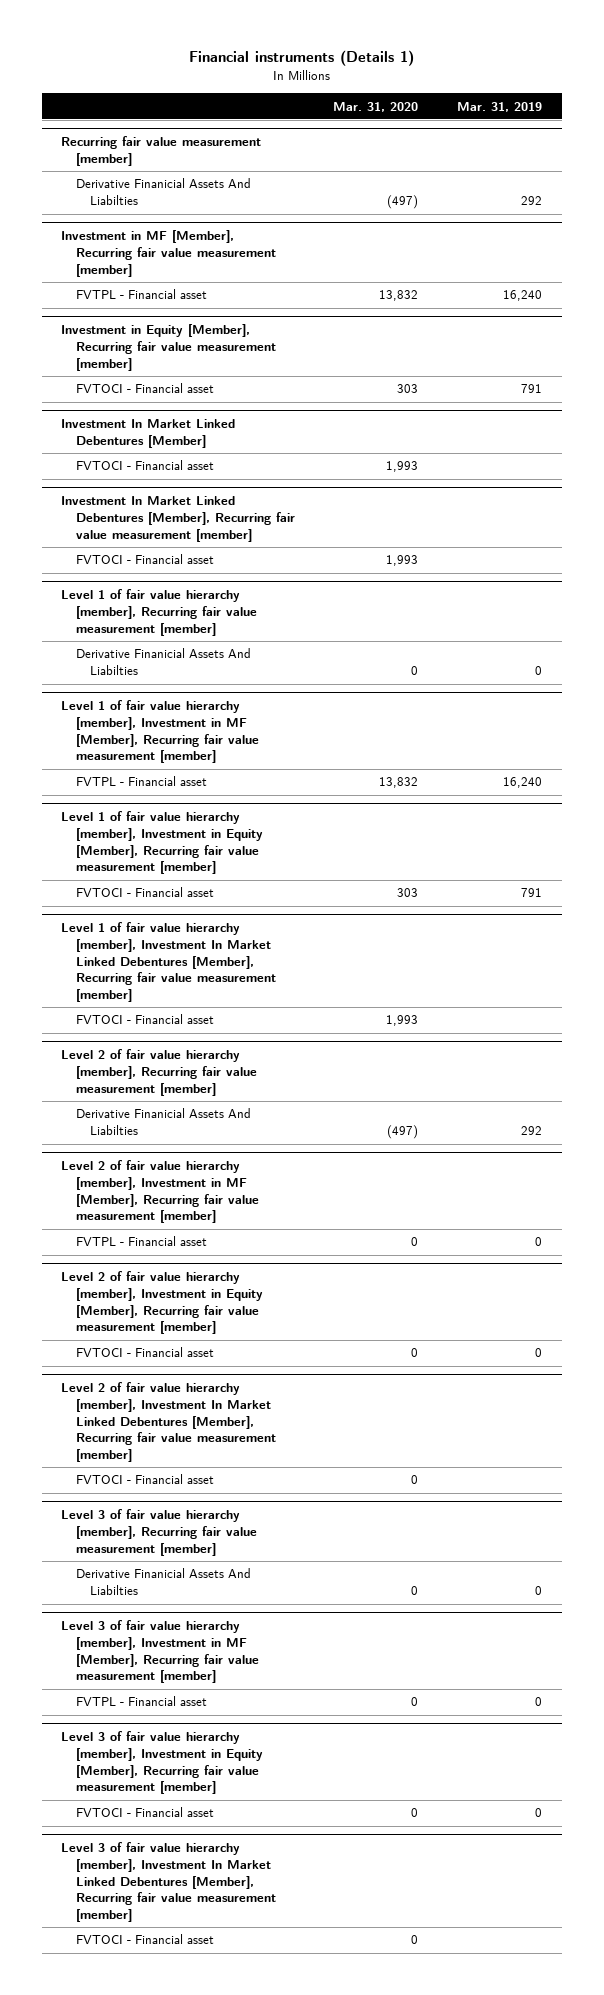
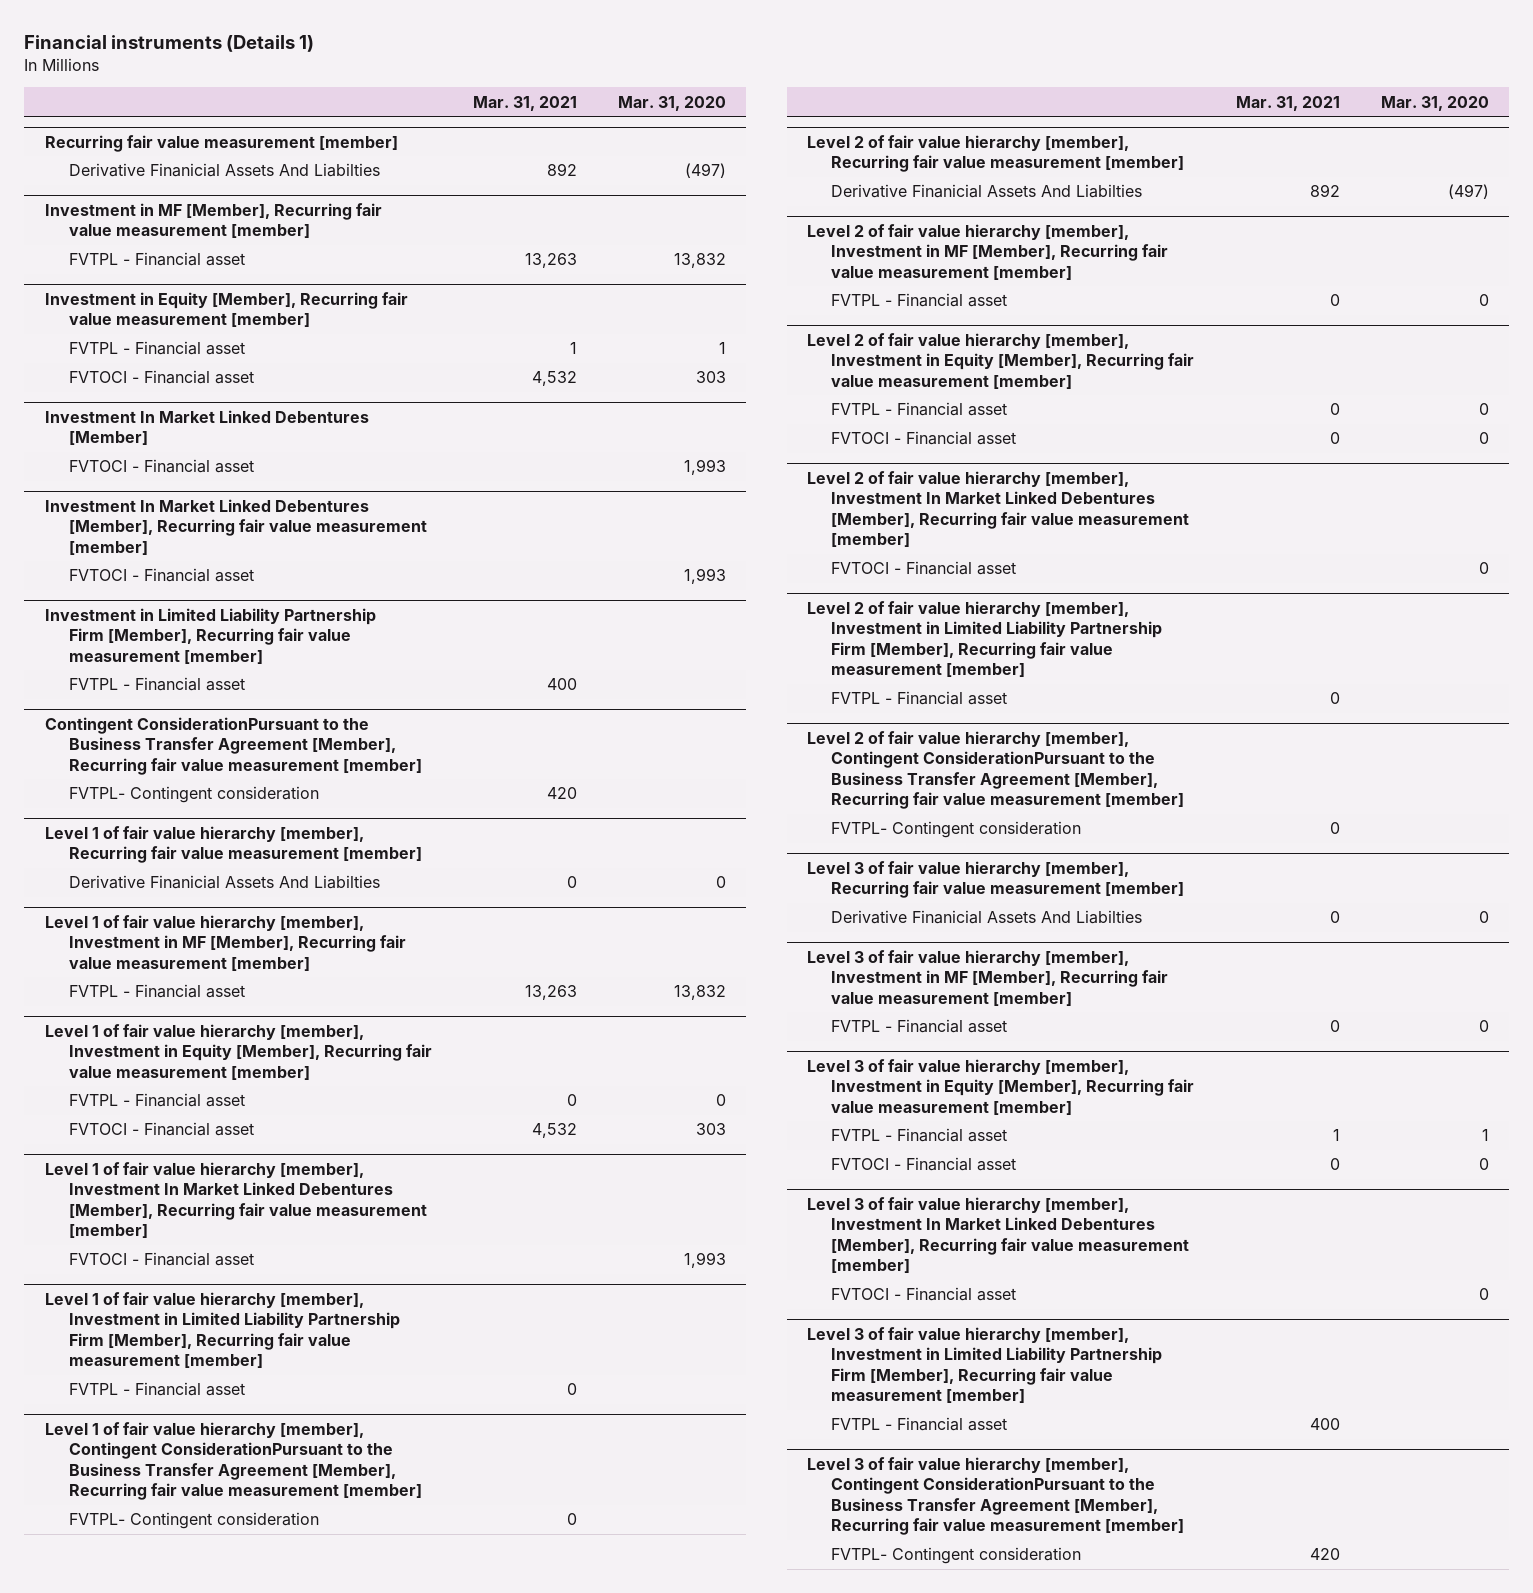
[457,101,543,112] Mar. 31, 2019 -> none
none -> [472,95,577,111] Mar. 31, 2021
none -> [68,341,245,356] FVTPL - Financial asset
none -> [44,607,376,664] Investment in Limited Liability Partnership Firm [Member], Recurring fair value measurement [member]
none -> [68,677,245,692] FVTPL - Financial asset
none -> [44,716,422,775] Contingent ConsiderationPursuant to the Business Transfer Agreement [Member], Recurring fair value measurement [member]
none -> [68,786,319,804] FVTPL- Contingent consideration
none -> [68,1093,245,1108] FVTPL - Financial asset
none -> [44,1291,400,1369] Level 1 of fair value hierarchy [member], Investment in Limited Liability Partnership Firm [Member], Recurring fair value measurement [member]
none -> [68,1382,245,1397] FVTPL - Financial asset
none -> [44,1421,422,1501] Level 1 of fair value hierarchy [member], Contingent ConsiderationPursuant to the Business Transfer Agreement [Member], Recurring fair value measurement [member]
none -> [68,1512,319,1530] FVTPL- Contingent consideration
none -> [831,402,1008,417] FVTPL - Financial asset
none -> [807,600,1163,678] Level 2 of fair value hierarchy [member], Investment in Limited Liability Partnership Firm [Member], Recurring fair value measurement [member]
none -> [831,691,1008,706] FVTPL - Financial asset
none -> [807,730,1185,810] Level 2 of fair value hierarchy [member], Contingent ConsiderationPursuant to the Business Transfer Agreement [Member], Recurring fair value measurement [member]
none -> [831,821,1082,839] FVTPL- Contingent consideration
none -> [831,1128,1008,1143] FVTPL - Financial asset
none -> [807,1326,1163,1404] Level 3 of fair value hierarchy [member], Investment in Limited Liability Partnership Firm [Member], Recurring fair value measurement [member]
none -> [831,1417,1008,1432] FVTPL - Financial asset
none -> [807,1456,1185,1536] Level 3 of fair value hierarchy [member], Contingent ConsiderationPursuant to the Business Transfer Agreement [Member], Recurring fair value measurement [member]
none -> [831,1547,1082,1565] FVTPL- Contingent consideration

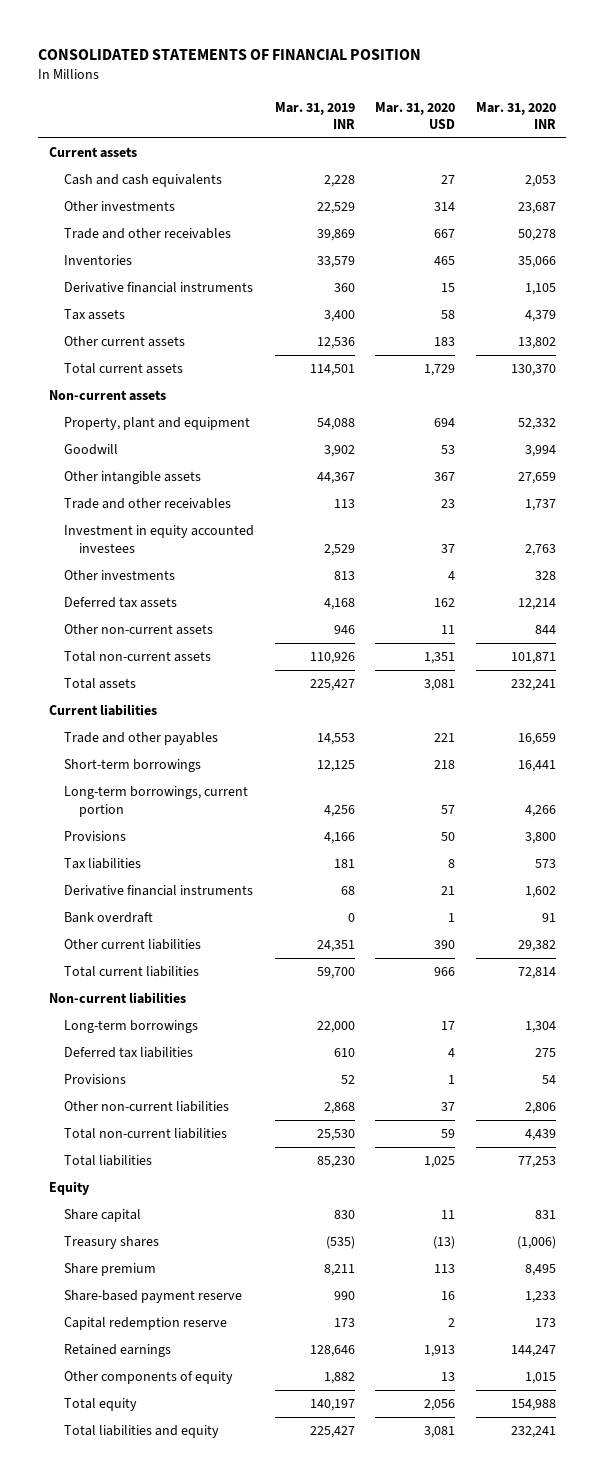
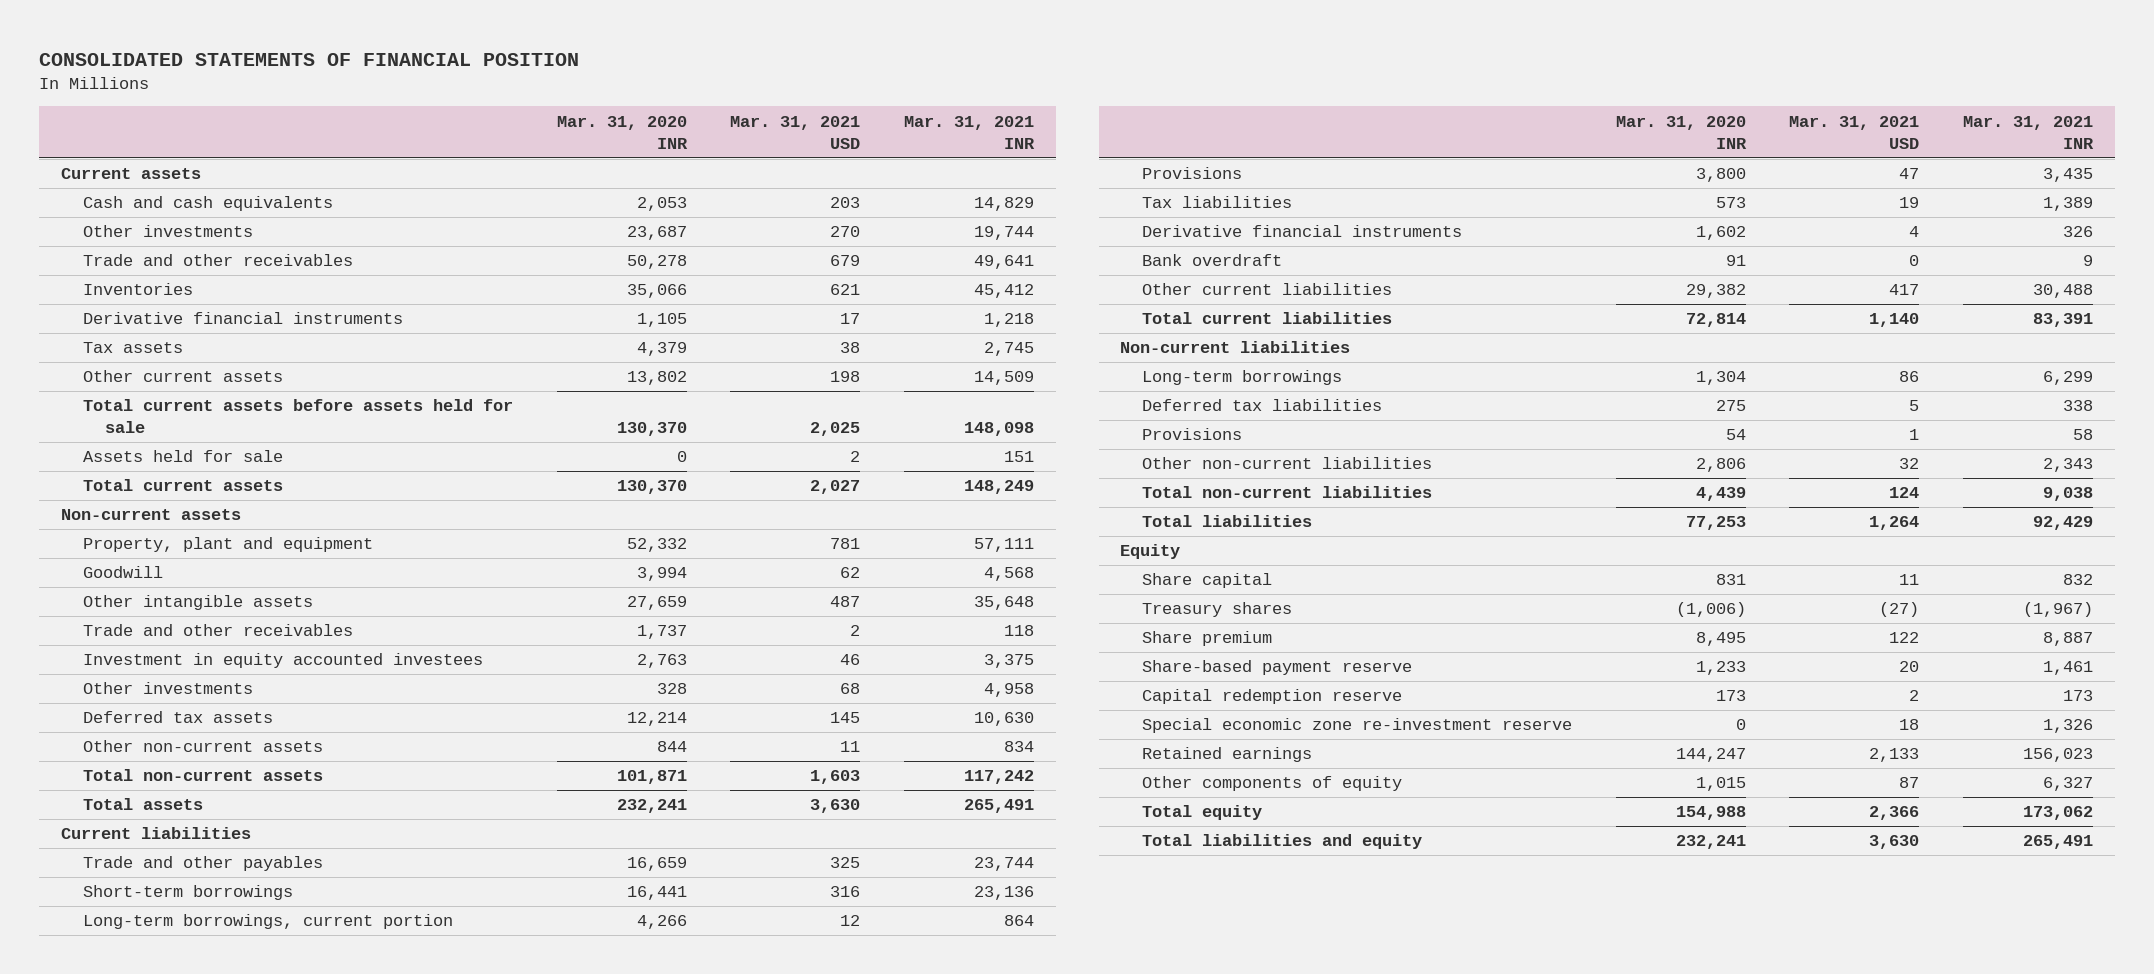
[274,101,355,130] Mar. 31, 2019 INR -> none
[375,101,456,130] Mar. 31, 2020 USD -> none
none -> [730,115,861,149] Mar. 31, 2021 USD
none -> [903,115,1035,149] Mar. 31, 2021 INR
none -> [82,399,513,434] Total current assets before assets held for sale
none -> [82,450,283,463] Assets held for sale
none -> [1142,718,1573,734] Special economic zone re-investment reserve

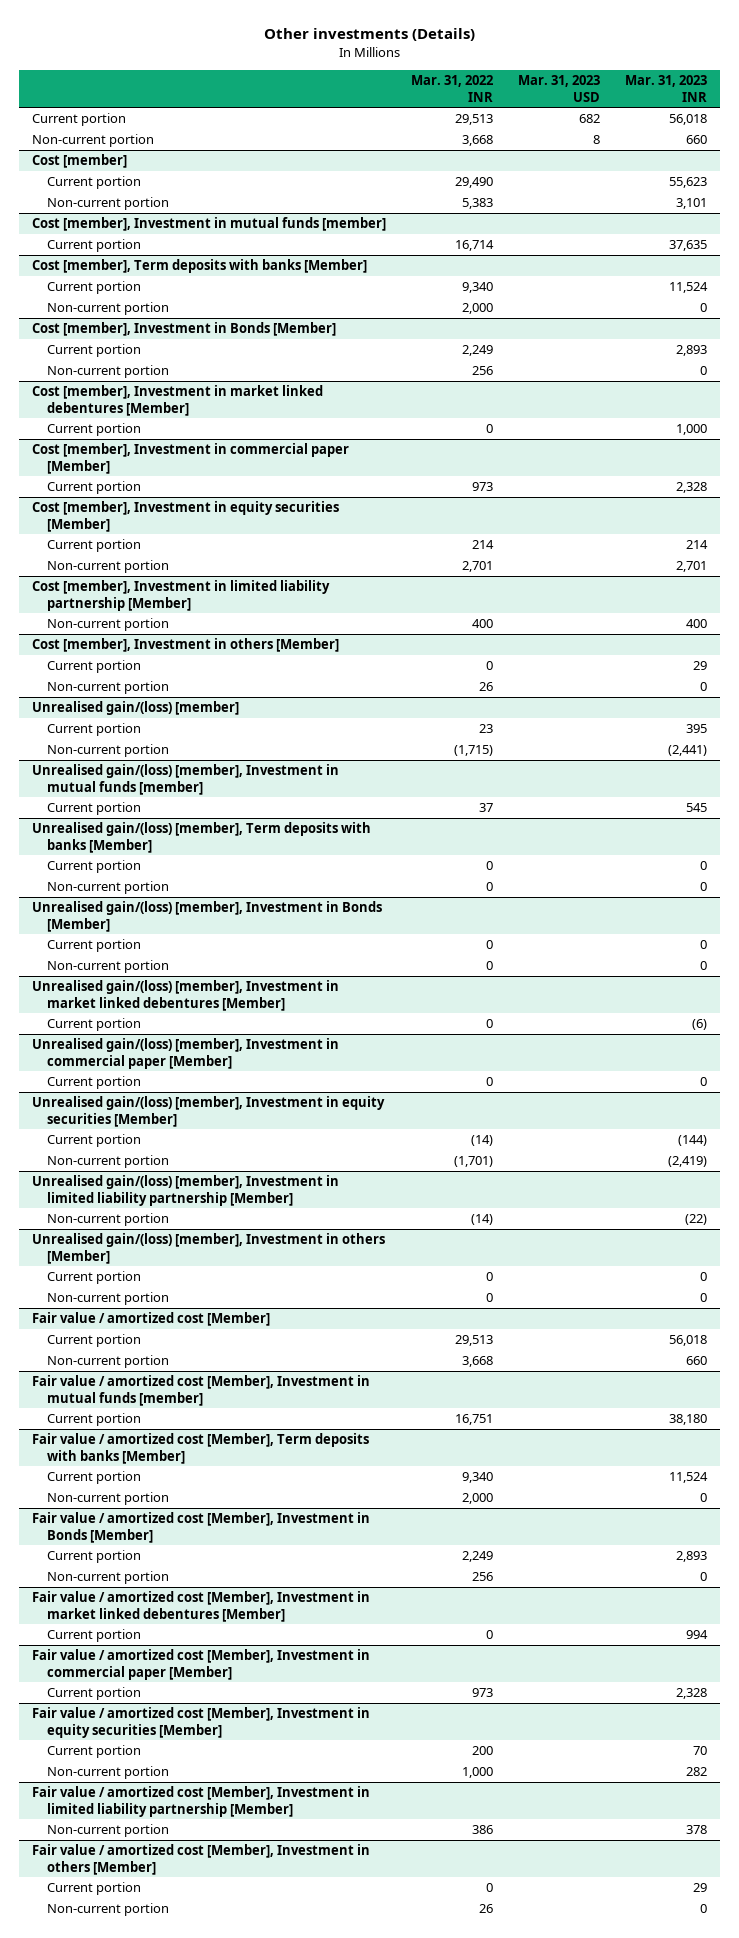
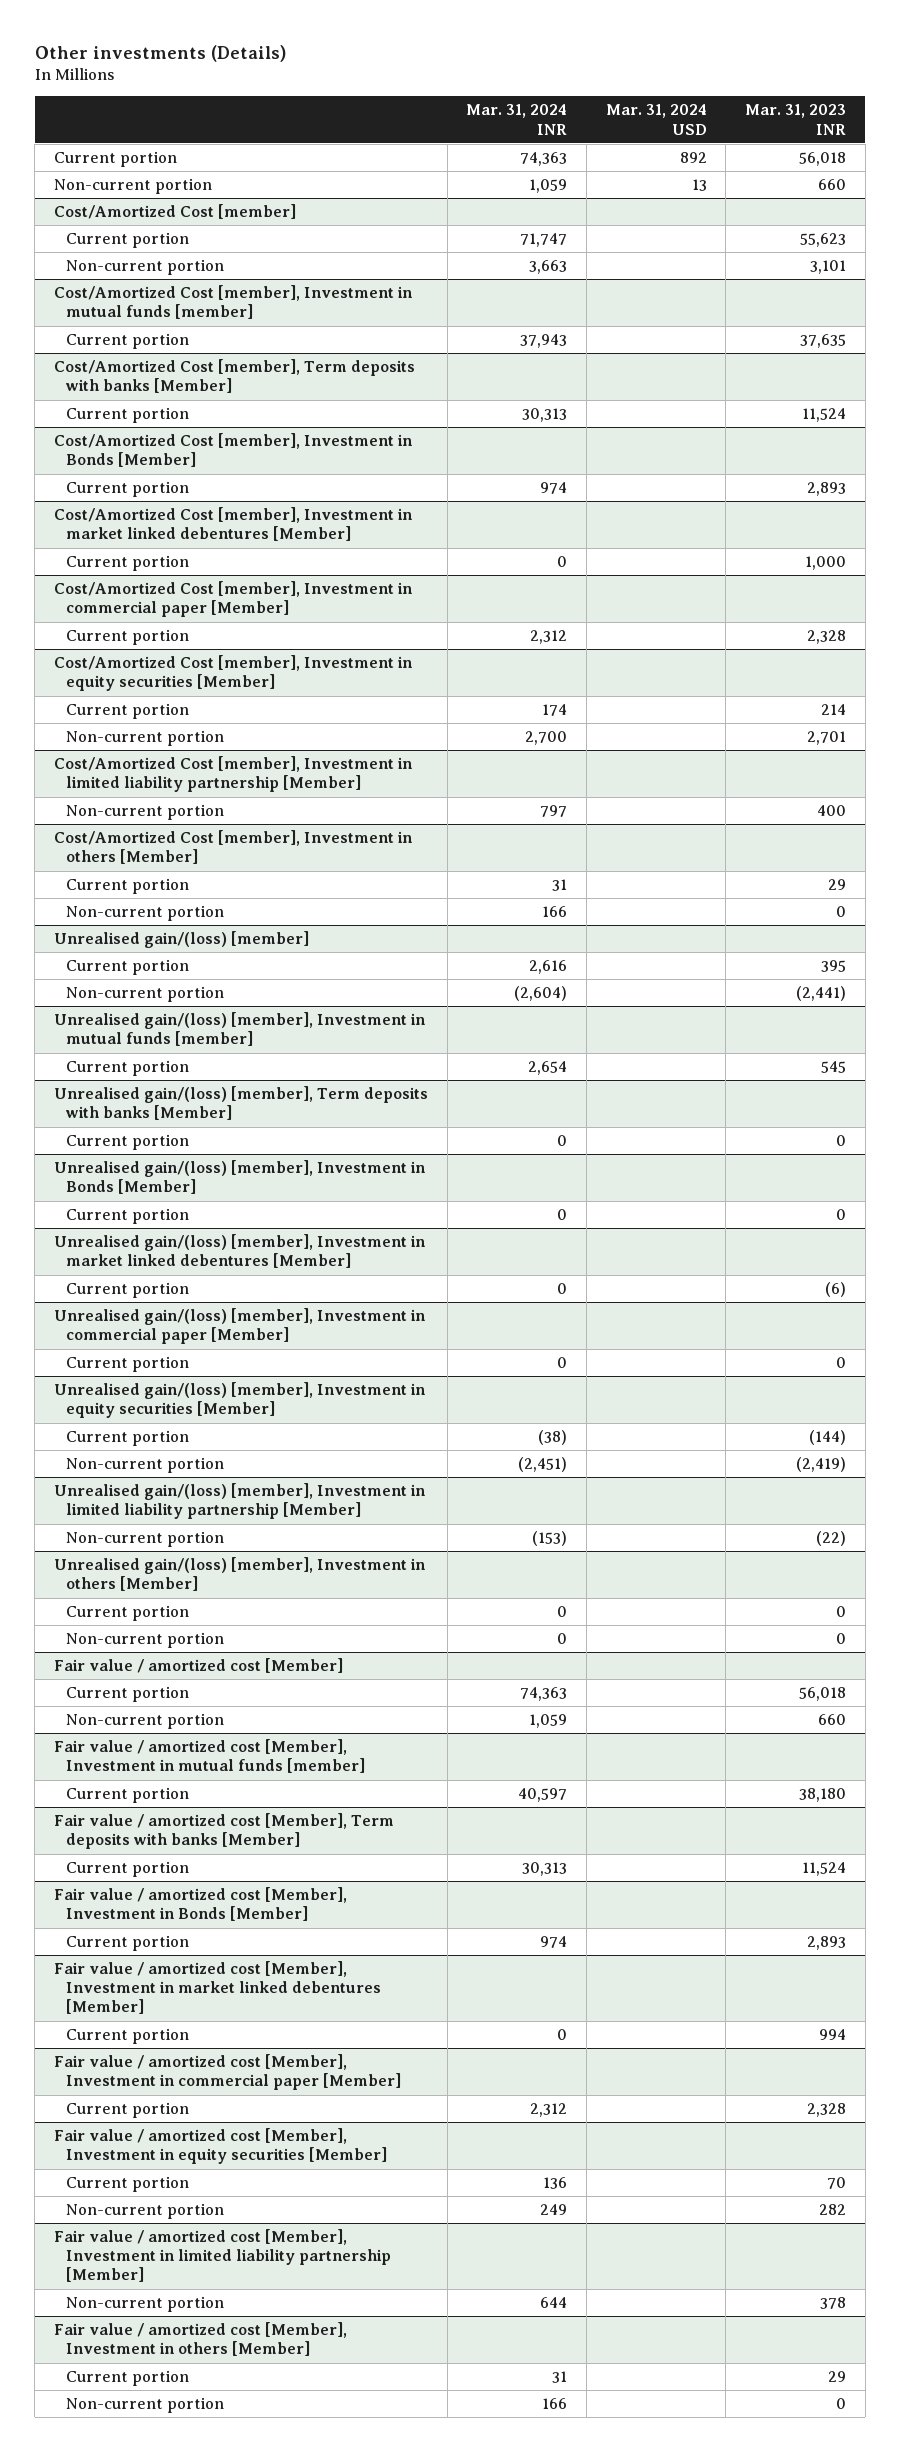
[410,74,493,102] Mar. 31, 2022 INR -> none
[518,74,601,102] Mar. 31, 2023 USD -> none
none -> [466,104,568,135] Mar. 31, 2024 INR
none -> [605,104,707,135] Mar. 31, 2024 USD
[31,153,127,168] Cost [member] -> [53,204,296,220] Cost/Amortized Cost [member]
[31,216,386,231] Cost [member], Investment in mutual funds [member] -> [53,285,413,320] Cost/Amortized Cost [member], Investment in mutual funds [member]
[31,258,367,273] Cost [member], Term deposits with banks [Member] -> [53,359,415,394] Cost/Amortized Cost [member], Term deposits with banks [Member]
[47,301,170,315] Non-current portion -> none
[31,321,336,336] Cost [member], Investment in Bonds [Member] -> [53,433,413,468] Cost/Amortized Cost [member], Investment in Bonds [Member]
[47,364,170,378] Non-current portion -> none
[31,384,323,416] Cost [member], Investment in market linked debentures [Member] -> [53,507,413,542] Cost/Amortized Cost [member], Investment in market linked debentures [Member]
[31,442,349,474] Cost [member], Investment in commercial paper [Member] -> [53,581,413,618] Cost/Amortized Cost [member], Investment in commercial paper [Member]
[31,500,339,532] Cost [member], Investment in equity securities [Member] -> [53,655,413,692] Cost/Amortized Cost [member], Investment in equity securities [Member]
[31,579,330,611] Cost [member], Investment in limited liability partnership [Member] -> [53,756,413,793] Cost/Amortized Cost [member], Investment in limited liability partnership [Member]
[31,637,339,652] Cost [member], Investment in others [Member] -> [53,830,413,865] Cost/Amortized Cost [member], Investment in others [Member]
[47,880,170,894] Non-current portion -> none
[47,959,170,973] Non-current portion -> none
[47,1491,170,1505] Non-current portion -> none
[47,1570,170,1584] Non-current portion -> none

